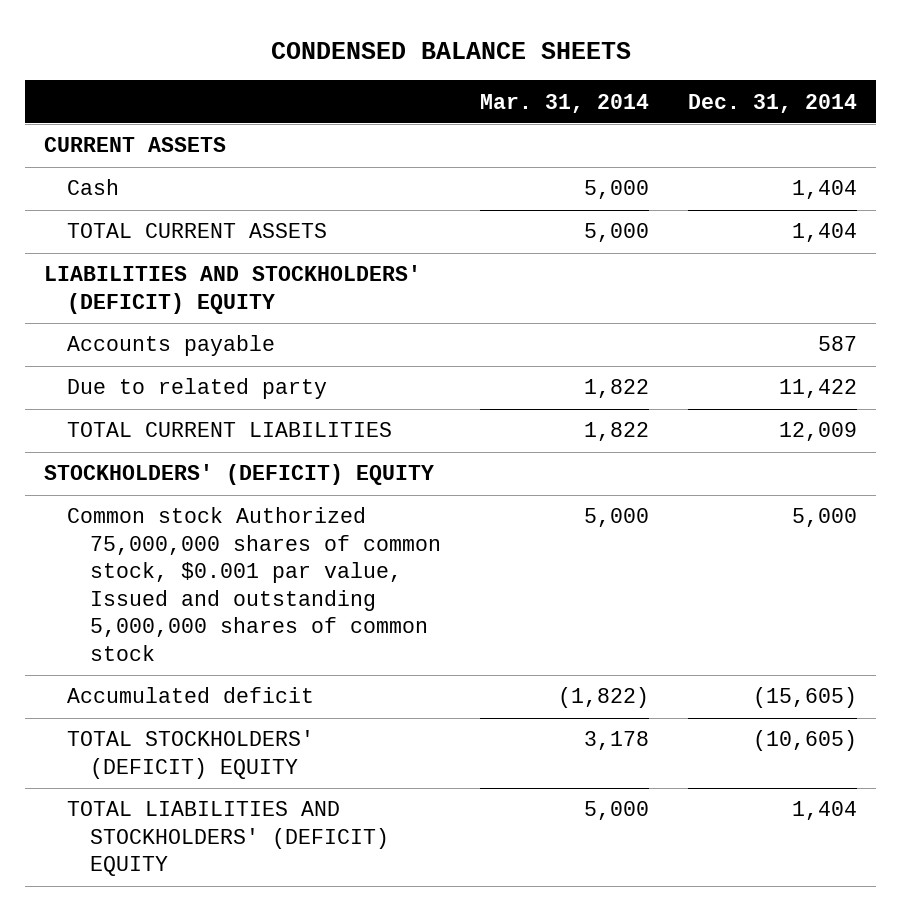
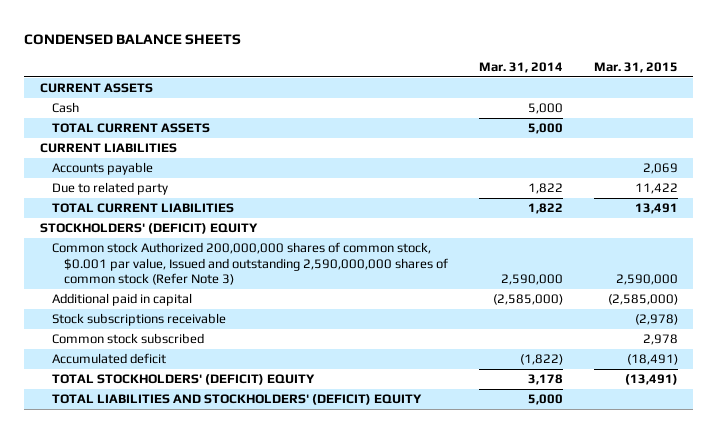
[687,93,857,113] Dec. 31, 2014 -> none
none -> [593,61,678,73] Mar. 31, 2015
[44,265,422,314] LIABILITIES AND STOCKHOLDERS' (DEFICIT) EQUITY -> none
none -> [39,143,177,154] CURRENT LIABILITIES
[67,507,442,661] Common stock Authorized 75,000,000 shares of common stock, $0.001 par value, Issued and outstanding 5,000,000 shares of common stock -> [51,242,448,286] Common stock Authorized 200,000,000 shares of common stock, $0.001 par value, Issued and outstanding 2,590,000,000 shares of common stock (Refer Note 3)
[583,508,649,528] 5,000 -> [500,274,563,286] 2,590,000
none -> [51,293,192,307] Additional paid in capital
none -> [51,313,226,327] Stock subscriptions receivable
none -> [51,333,204,345] Common stock subscribed

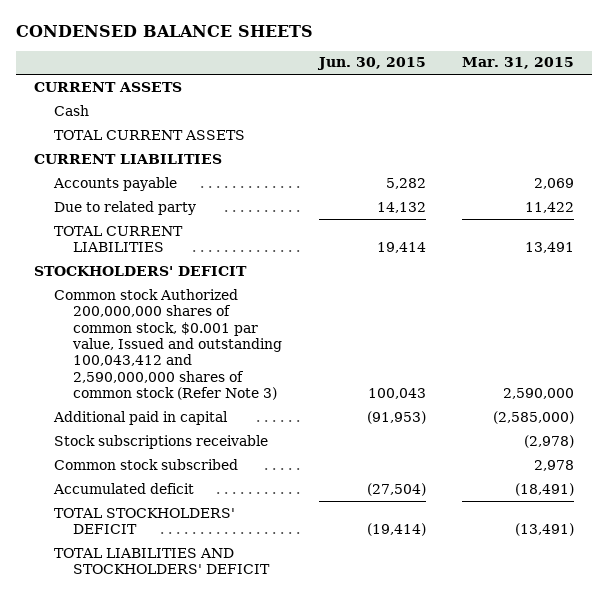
[478,61,563,73] Mar. 31, 2014 -> none
none -> [316,57,426,71] Jun. 30, 2015
[39,223,258,235] STOCKHOLDERS' (DEFICIT) EQUITY -> [33,265,247,276] STOCKHOLDERS' DEFICIT
[51,242,448,286] Common stock Authorized 200,000,000 shares of common stock, $0.001 par value, Issued and outstanding 2,590,000,000 shares of common stock (Refer Note 3) -> [53,288,283,401] Common stock Authorized 200,000,000 shares of common stock, $0.001 par value, Issued and outstanding 100,043,412 and 2,590,000,000 shares of common stock (Refer Note 3)
[51,374,315,386] TOTAL STOCKHOLDERS' (DEFICIT) EQUITY -> [53,507,235,535] TOTAL STOCKHOLDERS' DEFICIT
[51,394,422,406] TOTAL LIABILITIES AND STOCKHOLDERS' (DEFICIT) EQUITY -> [53,547,271,575] TOTAL LIABILITIES AND STOCKHOLDERS' DEFICIT

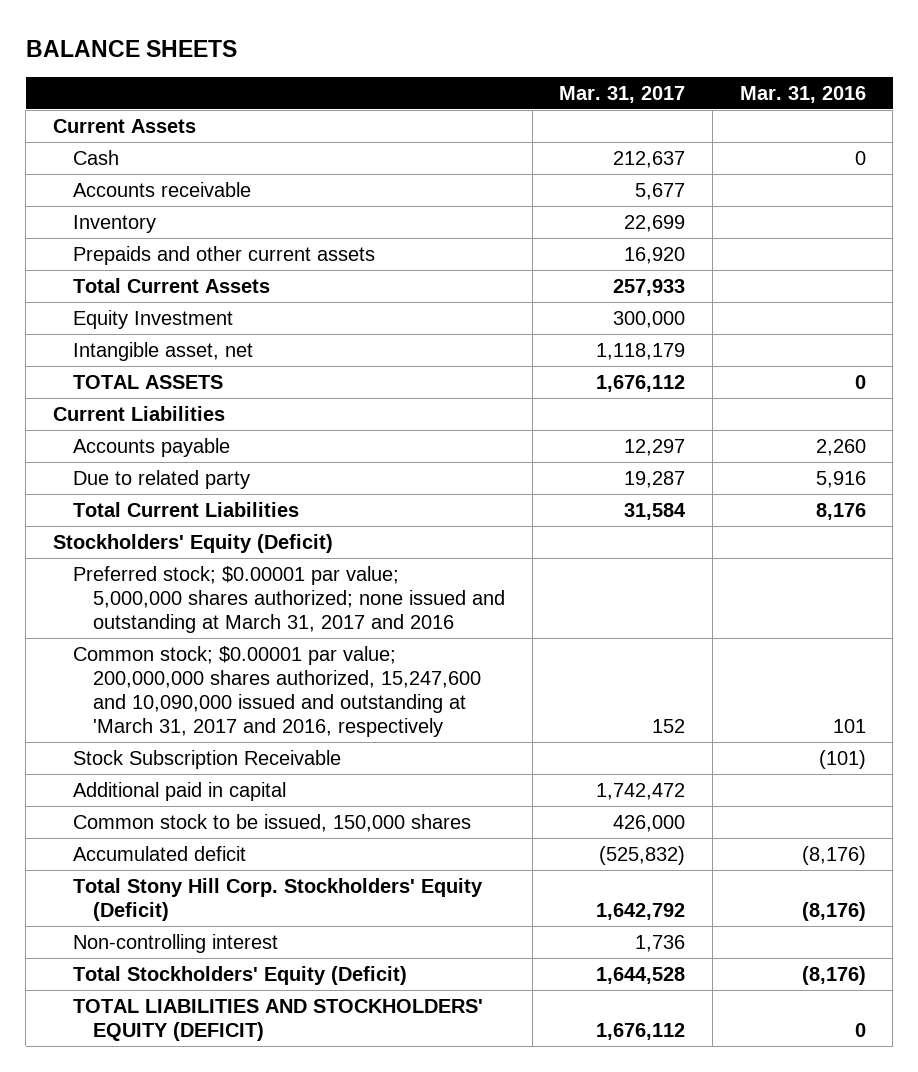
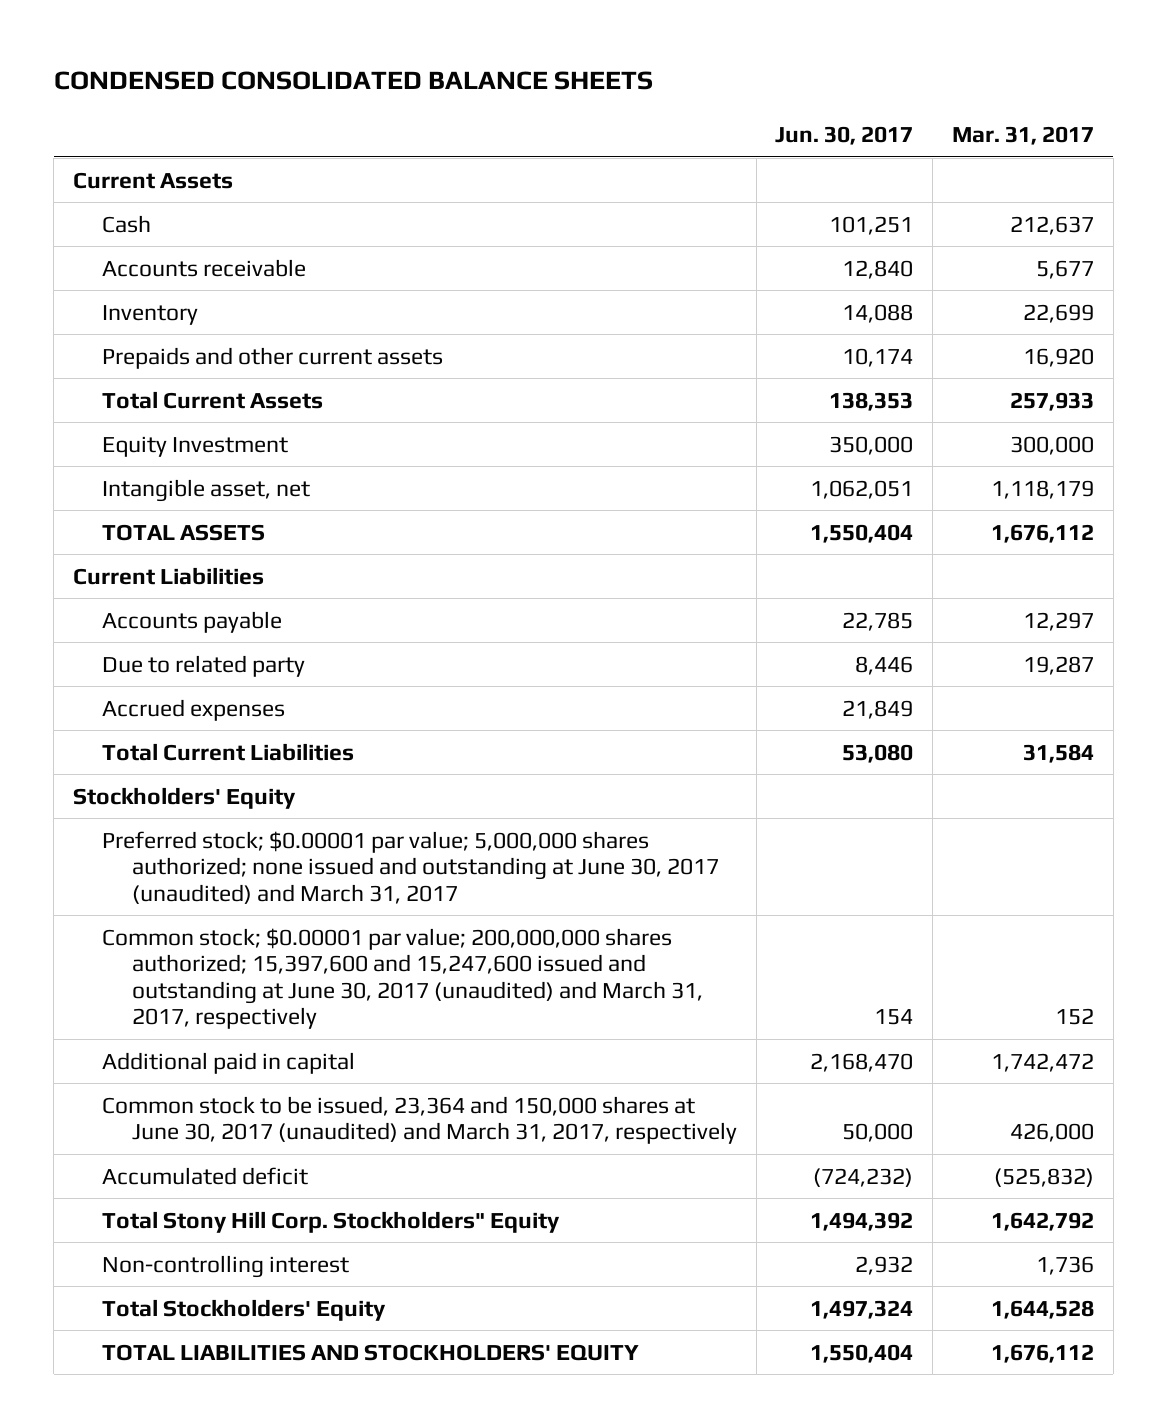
[25,39,237,57] BALANCE SHEETS -> [53,71,653,91] CONDENSED CONSOLIDATED BALANCE SHEETS
[739,85,866,103] Mar. 31, 2016 -> none
none -> [775,125,914,145] Jun. 30, 2017
none -> [102,698,286,721] Accrued expenses
[73,749,342,769] Stock Subscription Receivable -> none
[52,533,333,553] Stockholders' Equity (Deficit) -> [72,786,296,809] Stockholders' Equity
[73,565,506,633] Preferred stock; $0.00001 par value; 5,000,000 shares authorized; none issued and outstanding at March 31, 2017 and 2016 -> [102,830,719,904] Preferred stock; $0.00001 par value; 5,000,000 shares authorized; none issued and outstanding at June 30, 2017 (unaudited) and March 31, 2017
[73,645,482,737] Common stock; $0.00001 par value; 200,000,000 shares authorized, 15,247,600 and 10,090,000 issued and outstanding at 'March 31, 2017 and 2016, respectively -> [102,927,703,1030] Common stock; $0.00001 par value; 200,000,000 shares authorized; 15,397,600 and 15,247,600 issued and outstanding at June 30, 2017 (unaudited) and March 31, 2017, respectively
[73,813,472,832] Common stock to be issued, 150,000 shares -> [102,1095,737,1145] Common stock to be issued, 23,364 and 150,000 shares at June 30, 2017 (unaudited) and March 31, 2017, respectively
[73,877,484,921] Total Stony Hill Corp. Stockholders' Equity (Deficit) -> [102,1210,561,1233] Total Stony Hill Corp. Stockholders" Equity
[73,965,408,985] Total Stockholders' Equity (Deficit) -> [102,1298,387,1321] Total Stockholders' Equity
[73,998,484,1041] TOTAL LIABILITIES AND STOCKHOLDERS' EQUITY (DEFICIT) -> [102,1343,640,1361] TOTAL LIABILITIES AND STOCKHOLDERS' EQUITY

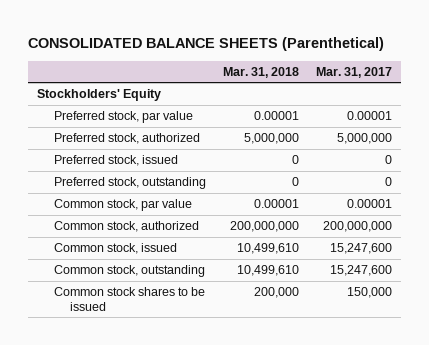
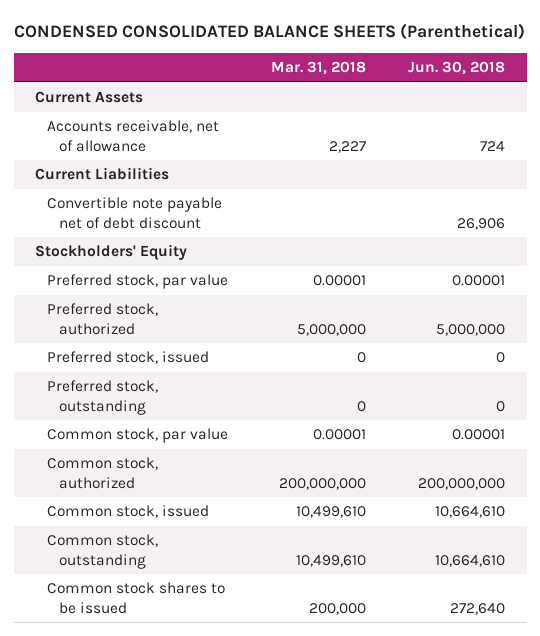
[28,37,385,52] CONSOLIDATED BALANCE SHEETS (Parenthetical) -> [13,23,525,41] CONDENSED CONSOLIDATED BALANCE SHEETS (Parenthetical)
[316,66,393,78] Mar. 31, 2017 -> none
none -> [408,61,506,76] Jun. 30, 2018
none -> [34,91,143,104] Current Assets
none -> [47,120,220,152] Accounts receivable, net of allowance
none -> [34,167,169,181] Current Liabilities
none -> [47,197,223,229] Convertible note payable net of debt discount

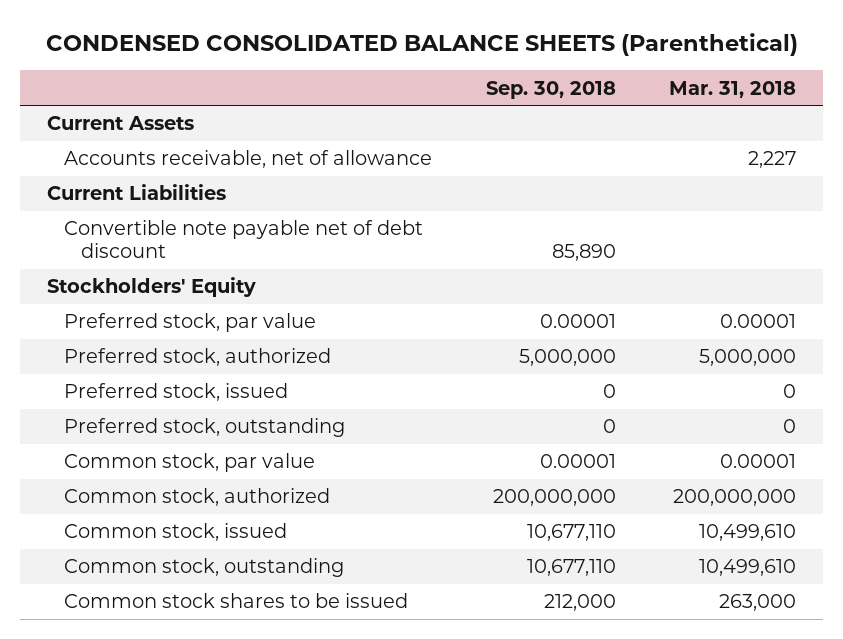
[408,61,506,76] Jun. 30, 2018 -> none
none -> [485,80,616,99] Sep. 30, 2018
[308,602,366,615] 200,000 -> [719,594,797,612] 263,000

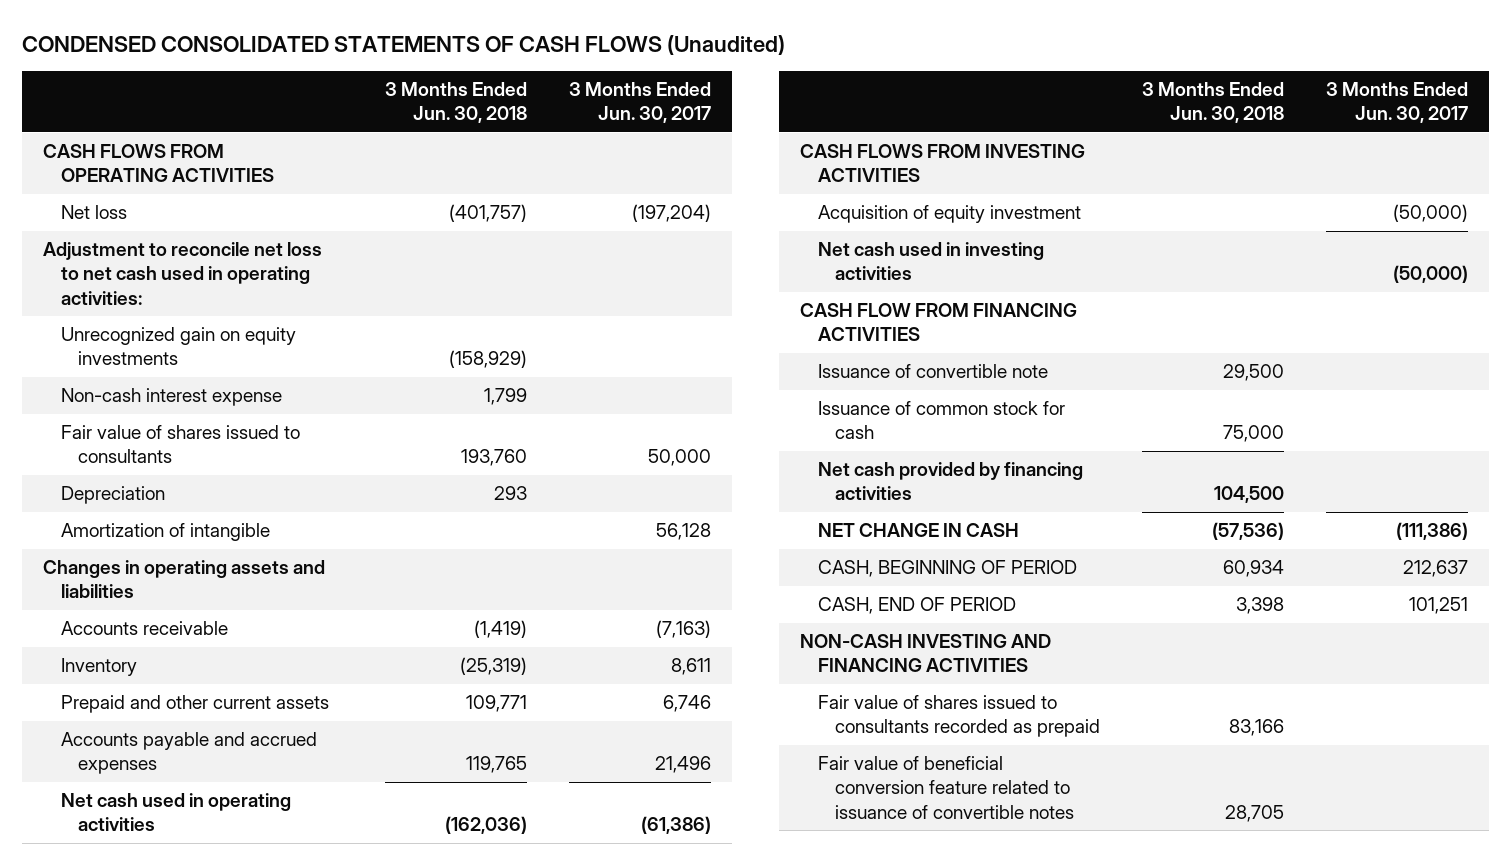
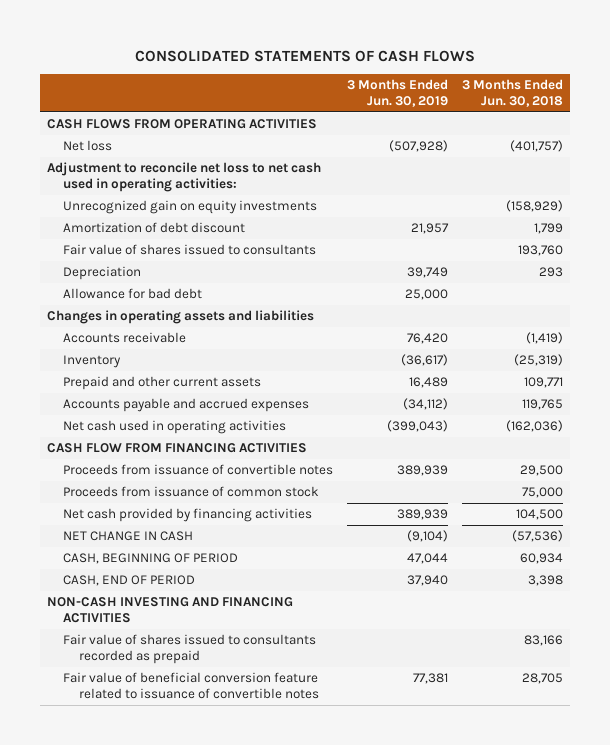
[22,34,786,55] CONDENSED CONSOLIDATED STATEMENTS OF CASH FLOWS (Unaudited) -> [134,49,475,62] CONSOLIDATED STATEMENTS OF CASH FLOWS
[568,82,711,124] 3 Months Ended Jun. 30, 2017 -> none
none -> [346,79,448,108] 3 Months Ended Jun. 30, 2019
[60,388,282,407] Non-cash interest expense -> [62,221,245,233] Amortization of debt discount
[60,523,270,542] Amortization of intangible -> none
none -> [62,287,202,299] Allowance for bad debt
[800,144,1086,183] CASH FLOWS FROM INVESTING ACTIVITIES -> none
[817,205,1081,224] Acquisition of equity investment -> none
[817,242,1044,281] Net cash used in investing activities -> none
[817,364,1048,379] Issuance of convertible note -> [62,463,333,475] Proceeds from issuance of convertible notes
[817,401,1065,440] Issuance of common stock for cash -> [62,485,319,497] Proceeds from issuance of common stock

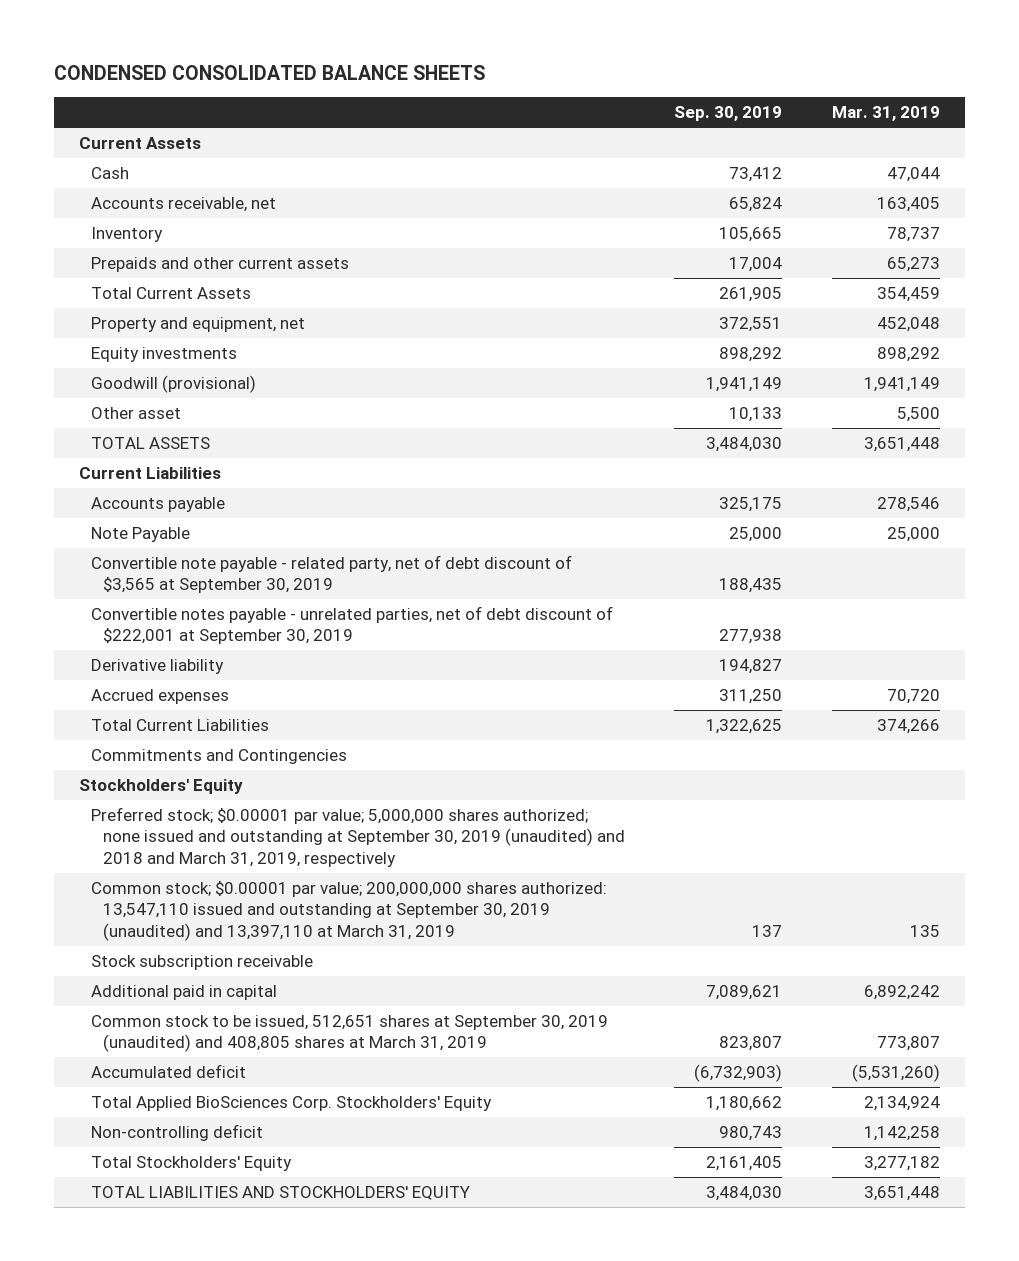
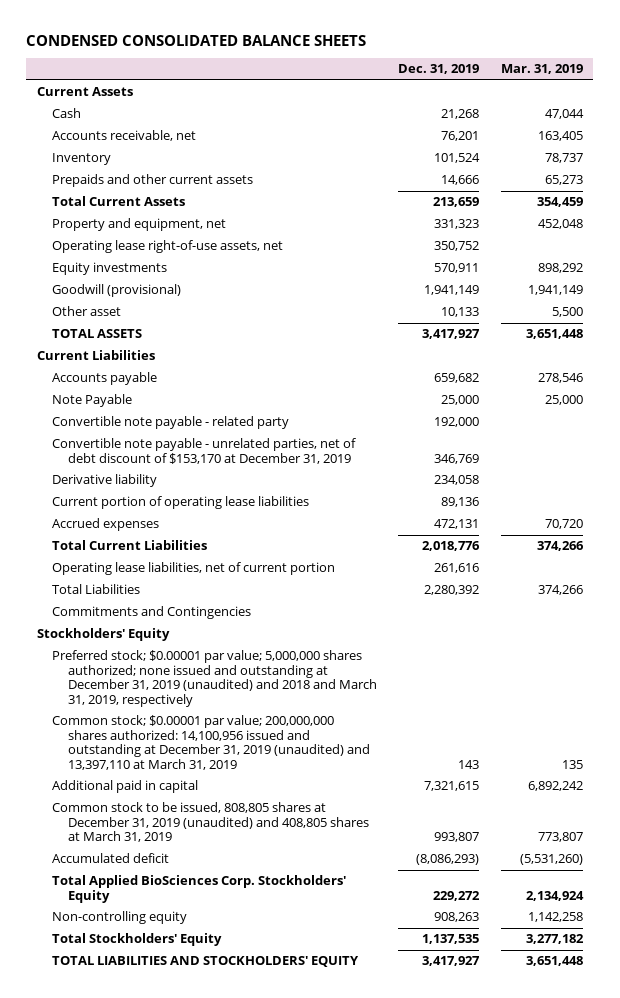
[674,106,783,122] Sep. 30, 2019 -> none
none -> [398,64,480,75] Dec. 31, 2019
none -> [52,240,284,254] Operating lease right-of-use assets, net
[91,554,573,594] Convertible note payable - related party, net of debt discount of $3,565 at September 30, 2019 -> none
none -> [52,416,290,430] Convertible note payable - related party
[91,605,614,645] Convertible notes payable - unrelated parties, net of debt discount of $222,001 at September 30, 2019 -> [52,438,357,464] Convertible note payable - unrelated parties, net of debt discount of $153,170 at December 31, 2019
none -> [52,496,310,510] Current portion of operating lease liabilities
none -> [52,562,336,576] Operating lease liabilities, net of current portion
none -> [52,584,141,595] Total Liabilities
[91,954,314,970] Stock subscription receivable -> none
[91,806,625,867] Preferred stock; $0.00001 par value; 5,000,000 shares authorized; none issued and outstanding at September 30, 2019 (unaudited) and 2018 and March 31, 2019, respectively -> [52,650,378,707] Preferred stock; $0.00001 par value; 5,000,000 shares authorized; none issued and outstanding at December 31, 2019 (unaudited) and 2018 and March 31, 2019, respectively
[91,880,608,941] Common stock; $0.00001 par value; 200,000,000 shares authorized: 13,547,110 issued and outstanding at September 30, 2019 (unaudited) and 13,397,110 at March 31, 2019 -> [52,715,371,770] Common stock; $0.00001 par value; 200,000,000 shares authorized: 14,100,956 issued and outstanding at December 31, 2019 (unaudited) and 13,397,110 at March 31, 2019
[91,1014,609,1053] Common stock to be issued, 512,651 shares at September 30, 2019 (unaudited) and 408,805 shares at March 31, 2019 -> [52,802,370,843] Common stock to be issued, 808,805 shares at December 31, 2019 (unaudited) and 408,805 shares at March 31, 2019
[91,1123,264,1141] Non-controlling deficit -> [52,911,188,925] Non-controlling equity

